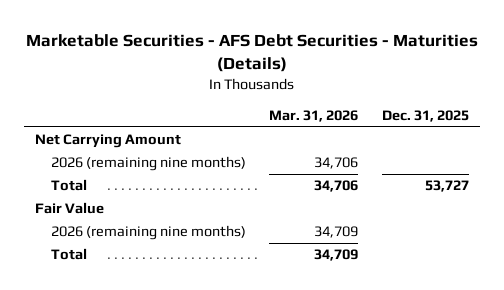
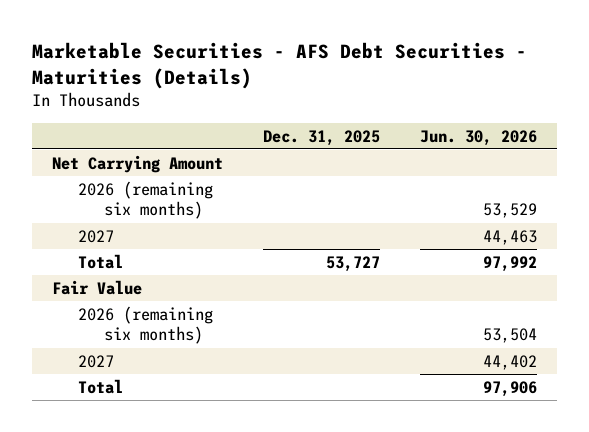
[269,109,359,122] Mar. 31, 2026 -> none
none -> [419,129,537,146] Jun. 30, 2026
[51,156,247,172] 2026 (remaining nine months) -> [77,180,213,220] 2026 (remaining six months)
none -> [77,229,114,243] 2027
[51,225,247,241] 2026 (remaining nine months) -> [77,305,213,345] 2026 (remaining six months)
none -> [77,354,114,368] 2027

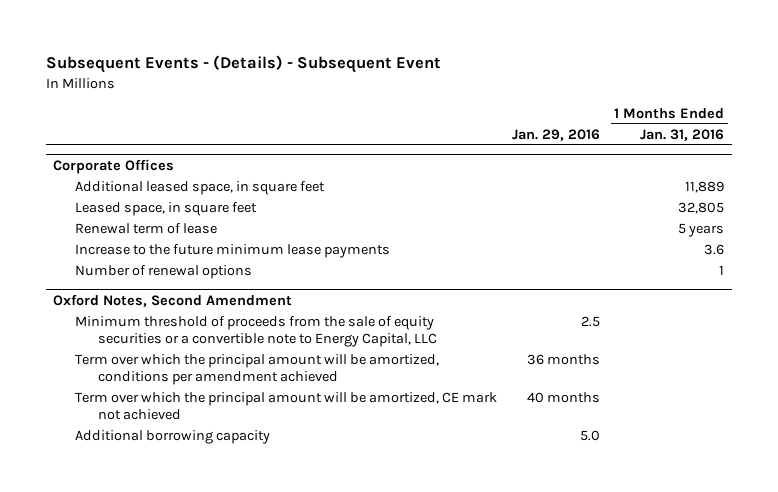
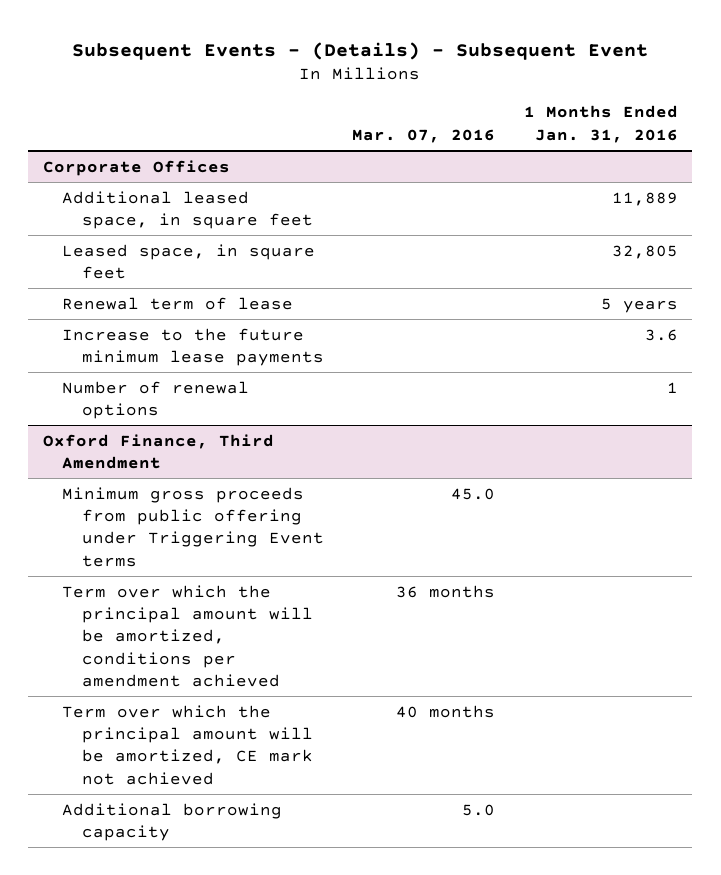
[511,128,600,141] Jan. 29, 2016 -> none
none -> [352,128,496,143] Mar. 07, 2016
[75,316,437,348] Minimum threshold of proceeds from the sale of equity securities or a convertible note to Energy Capital, LLC -> none
[53,293,293,307] Oxford Notes, Second Amendment -> [42,433,274,469] Oxford Finance, Third Amendment
none -> [62,486,324,567] Minimum gross proceeds from public offering under Triggering Event terms

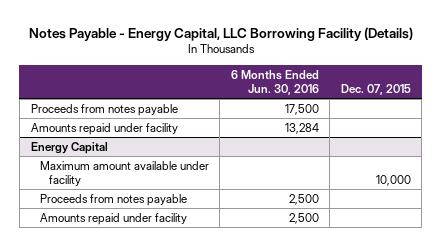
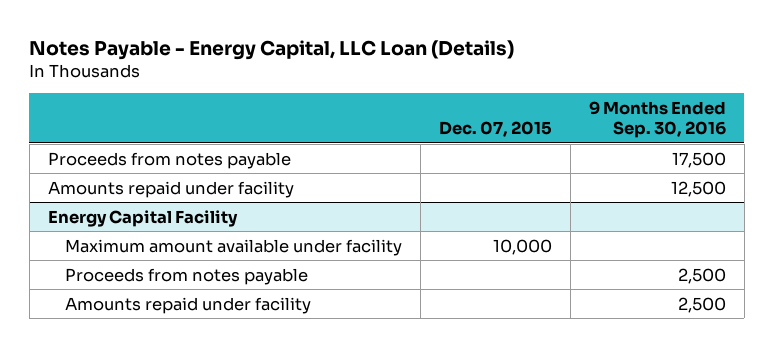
[28,26,413,41] Notes Payable - Energy Capital, LLC Borrowing Facility (Details) -> [29,39,515,60] Notes Payable - Energy Capital, LLC Loan (Details)
[230,69,319,96] 6 Months Ended Jun. 30, 2016 -> none
none -> [588,100,726,139] 9 Months Ended Sep. 30, 2016
[30,141,108,154] Energy Capital -> [47,209,238,227] Energy Capital Facility

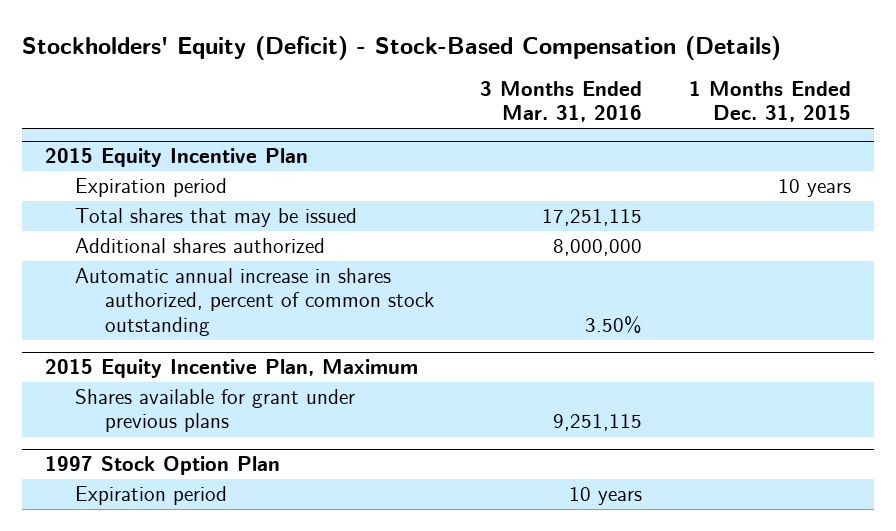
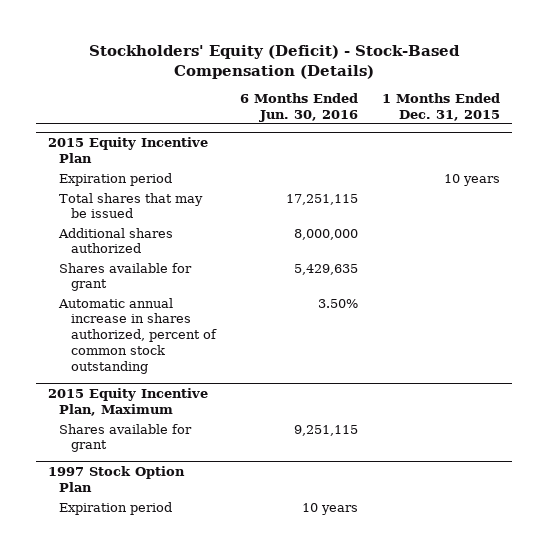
[480,81,643,123] 3 Months Ended Mar. 31, 2016 -> none
none -> [239,93,358,122] 6 Months Ended Jun. 30, 2016
none -> [59,262,193,292] Shares available for grant
[75,389,356,433] Shares available for grant under previous plans -> [59,423,193,453] Shares available for grant

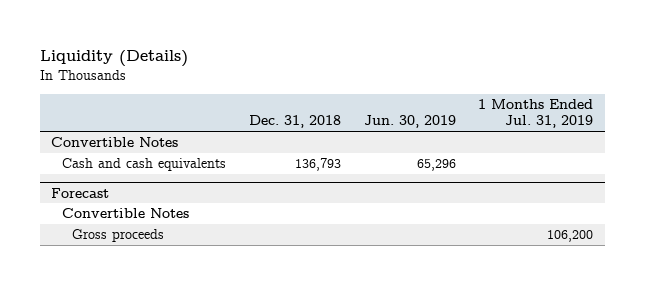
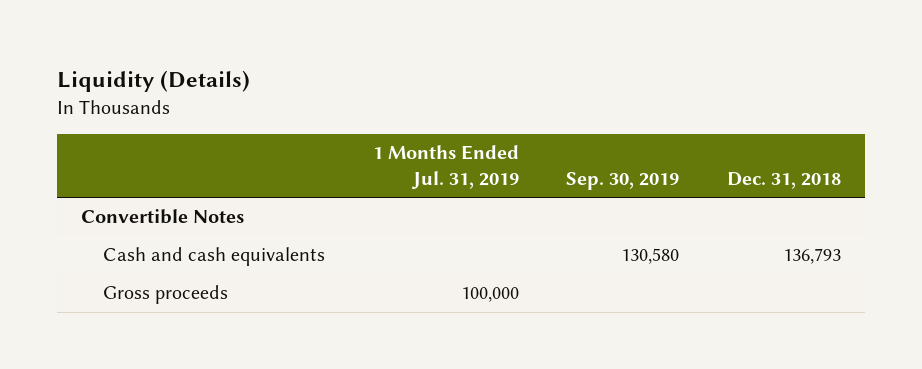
[363,115,456,129] Jun. 30, 2019 -> none
none -> [566,171,680,190] Sep. 30, 2019
[51,187,110,198] Forecast -> none
[61,208,189,219] Convertible Notes -> none
[71,229,164,243] Gross proceeds -> none
none -> [102,285,228,305] Gross proceeds

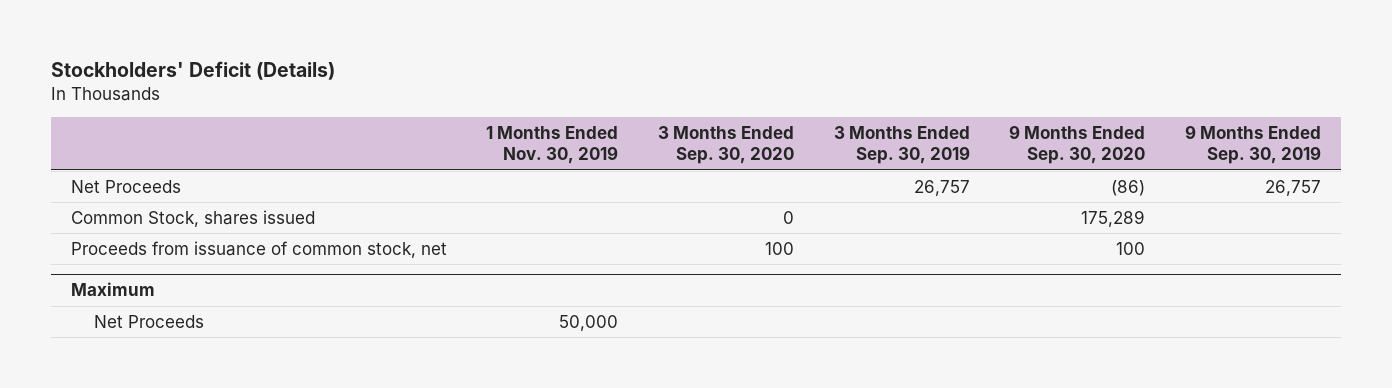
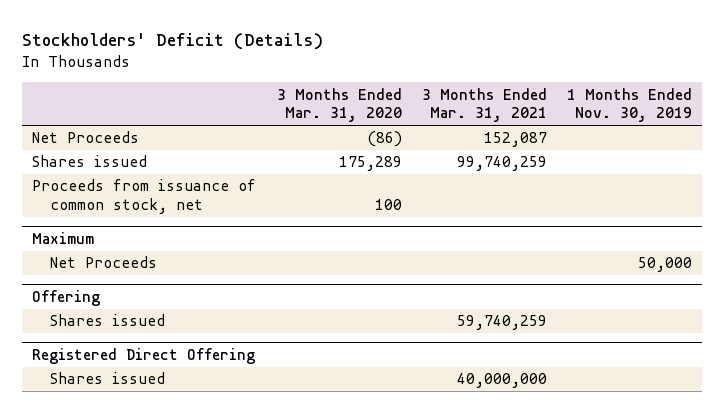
[658,125,795,165] 3 Months Ended Sep. 30, 2020 -> none
[833,125,970,165] 3 Months Ended Sep. 30, 2019 -> none
[1009,124,1146,165] 9 Months Ended Sep. 30, 2020 -> none
[1185,124,1322,165] 9 Months Ended Sep. 30, 2019 -> none
none -> [276,87,402,123] 3 Months Ended Mar. 31, 2020
none -> [421,87,547,123] 3 Months Ended Mar. 31, 2021
[70,209,315,227] Common Stock, shares issued -> [32,155,148,168] Shares issued
none -> [32,289,101,306] Offering
none -> [49,314,165,327] Shares issued
none -> [32,347,256,364] Registered Direct Offering
none -> [49,372,165,385] Shares issued

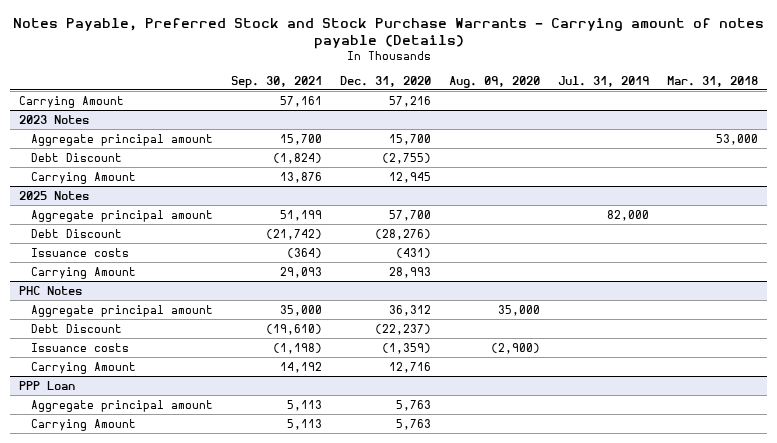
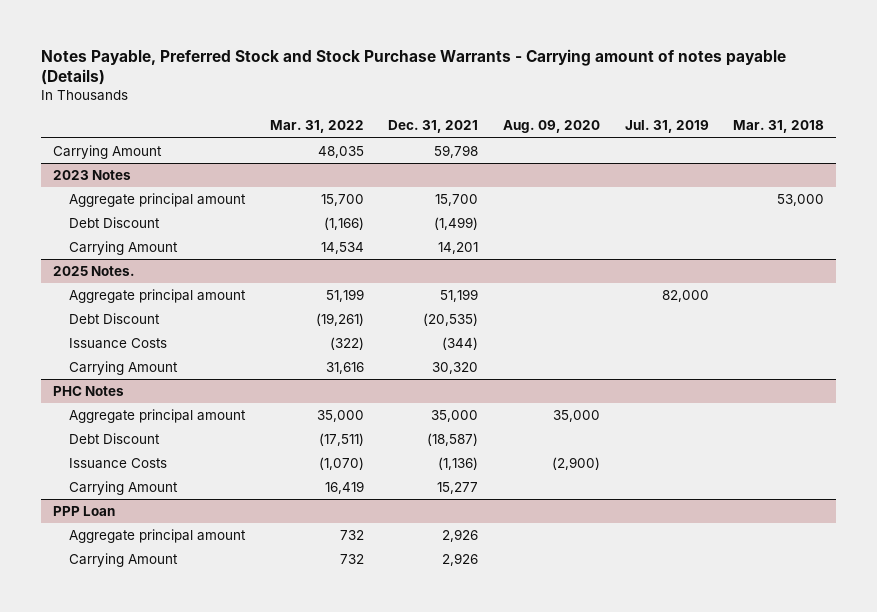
[230,75,322,88] Sep. 30, 2021 -> none
[339,75,431,87] Dec. 31, 2020 -> none
none -> [269,120,364,134] Mar. 31, 2022
none -> [388,120,479,134] Dec. 31, 2021
[19,190,90,200] 2025 Notes -> [53,265,136,276] 2025 Notes.
[30,247,129,257] Issuance costs -> [69,337,168,349] Issuance Costs
[30,342,129,352] Issuance costs -> [69,457,168,469] Issuance Costs

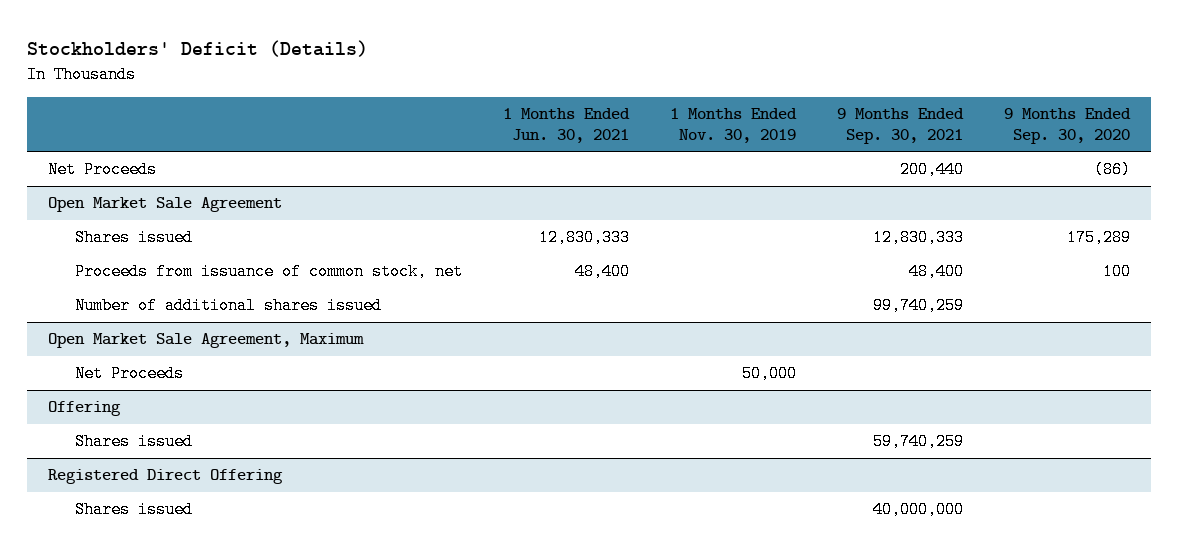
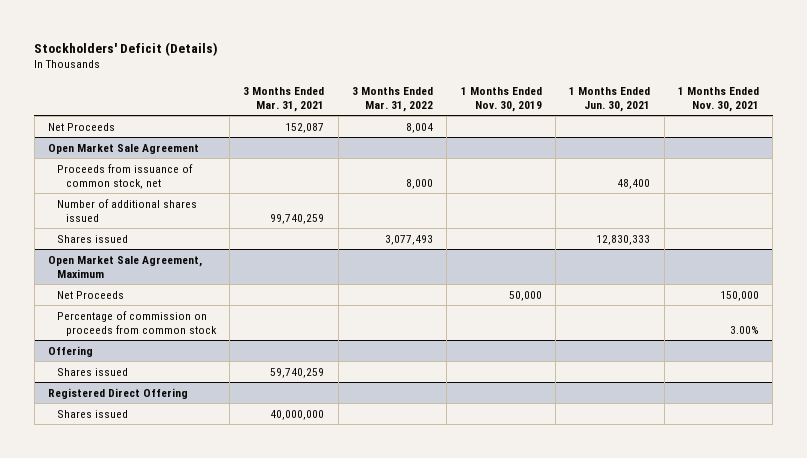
[837,108,965,144] 9 Months Ended Sep. 30, 2021 -> none
[1004,108,1132,144] 9 Months Ended Sep. 30, 2020 -> none
none -> [243,86,325,113] 3 Months Ended Mar. 31, 2021
none -> [352,86,434,113] 3 Months Ended Mar. 31, 2022
none -> [677,86,759,113] 1 Months Ended Nov. 30, 2021
[75,229,194,247] Shares issued -> [56,234,128,243] Shares issued
none -> [56,310,217,336] Percentage of commission on proceeds from common stock

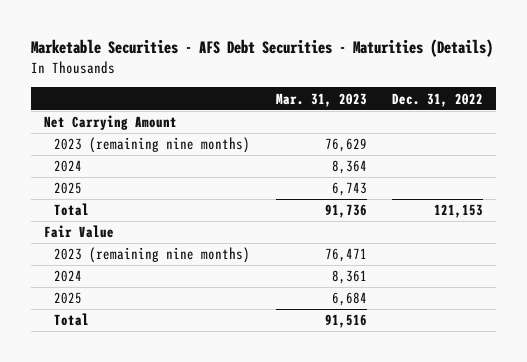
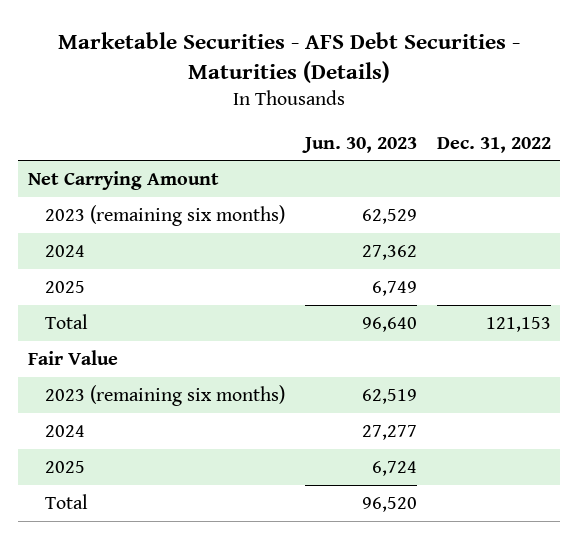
[275,92,367,107] Mar. 31, 2023 -> none
none -> [301,136,417,153] Jun. 30, 2023
[54,137,251,154] 2023 (remaining nine months) -> [45,204,286,226] 2023 (remaining six months)
[54,247,251,264] 2023 (remaining nine months) -> [45,384,286,406] 2023 (remaining six months)

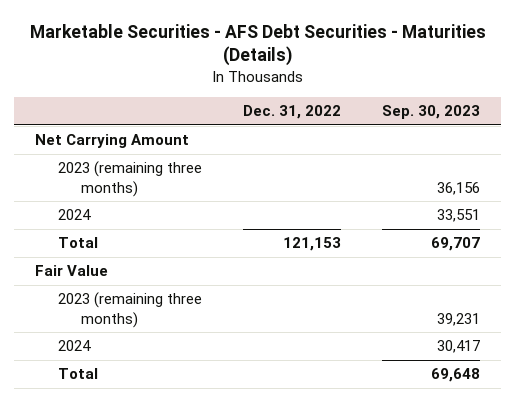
[301,136,417,153] Jun. 30, 2023 -> none
none -> [382,105,481,120] Sep. 30, 2023
[45,204,286,226] 2023 (remaining six months) -> [58,161,203,197] 2023 (remaining three months)
[45,280,86,293] 2025 -> none
[45,384,286,406] 2023 (remaining six months) -> [58,292,203,328] 2023 (remaining three months)
[45,460,86,473] 2025 -> none

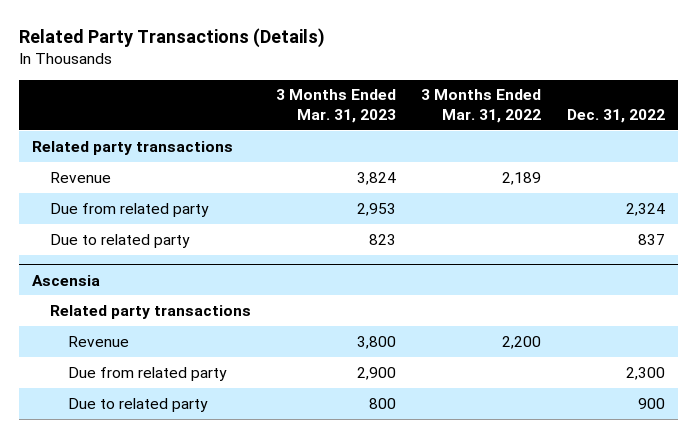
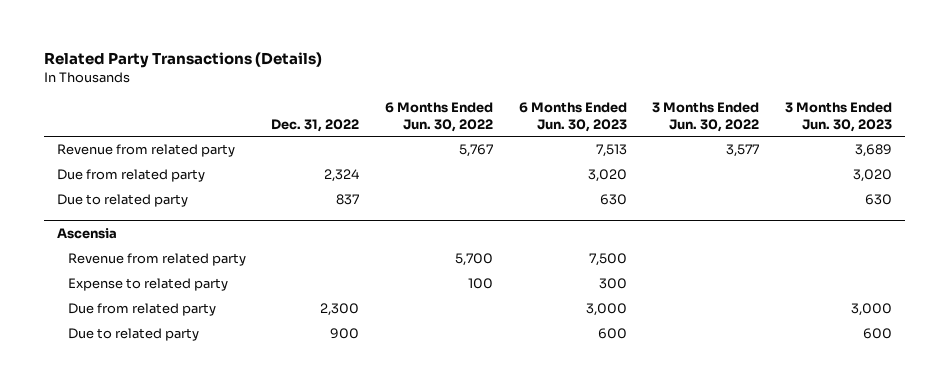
[276,89,397,124] 3 Months Ended Mar. 31, 2023 -> none
[421,89,542,124] 3 Months Ended Mar. 31, 2022 -> none
none -> [385,102,494,132] 6 Months Ended Jun. 30, 2022
none -> [518,102,627,132] 6 Months Ended Jun. 30, 2023
none -> [652,102,760,132] 3 Months Ended Jun. 30, 2022
none -> [785,102,893,132] 3 Months Ended Jun. 30, 2023
[31,140,233,155] Related party transactions -> none
[49,171,111,183] Revenue -> [56,144,235,158] Revenue from related party
[49,304,251,319] Related party transactions -> none
[67,335,129,347] Revenue -> [67,253,246,267] Revenue from related party
none -> [67,278,228,292] Expense to related party

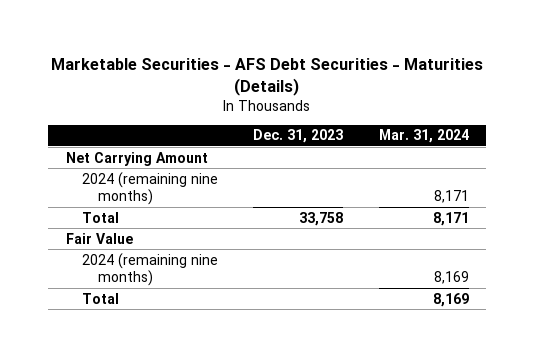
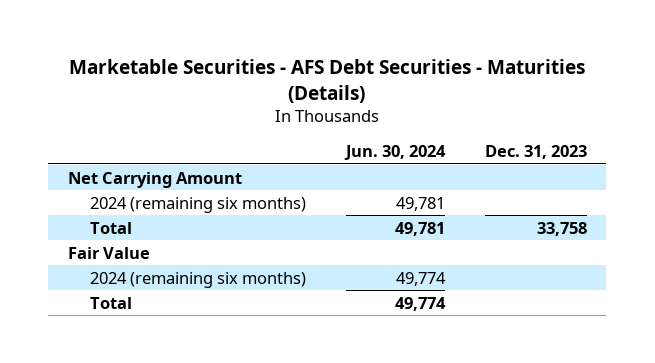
[378,129,469,144] Mar. 31, 2024 -> none
none -> [343,145,446,161] Jun. 30, 2024
[81,171,218,206] 2024 (remaining nine months) -> [90,196,307,213] 2024 (remaining six months)
[81,252,218,287] 2024 (remaining nine months) -> [90,271,307,288] 2024 (remaining six months)

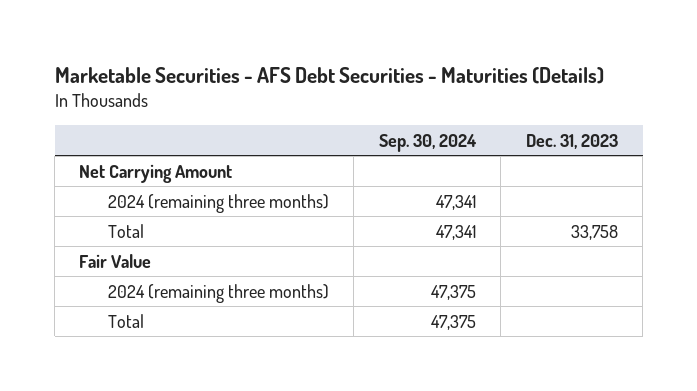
[343,145,446,161] Jun. 30, 2024 -> none
none -> [378,133,477,152] Sep. 30, 2024
[90,196,307,213] 2024 (remaining six months) -> [107,193,329,213] 2024 (remaining three months)
[90,271,307,288] 2024 (remaining six months) -> [107,283,329,303] 2024 (remaining three months)

